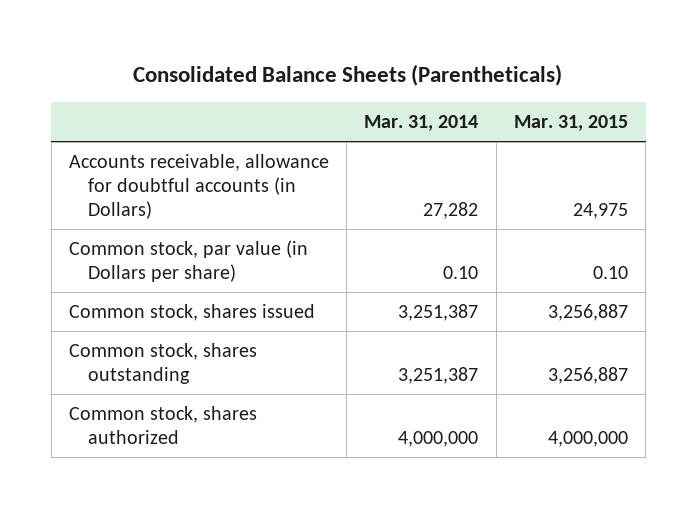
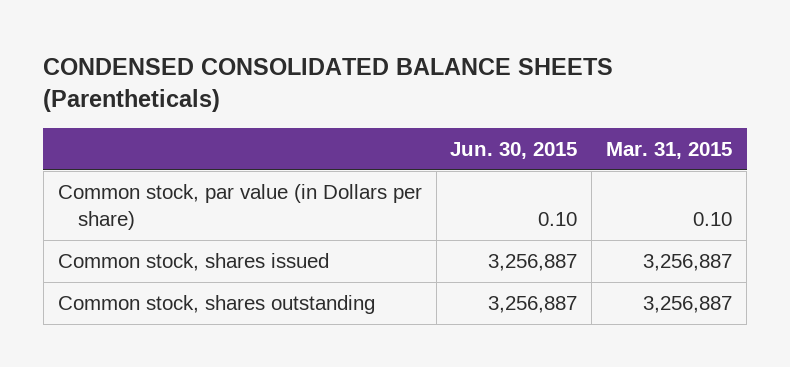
[133,64,563,87] Consolidated Balance Sheets (Parentheticals) -> [43,58,614,113] CONDENSED CONSOLIDATED BALANCE SHEETS (Parentheticals)
[364,115,479,132] Mar. 31, 2014 -> none
none -> [450,141,578,159] Jun. 30, 2015
[69,153,330,219] Accounts receivable, allowance for doubtful accounts (in Dollars) -> none
[69,405,258,444] Common stock, shares authorized -> none

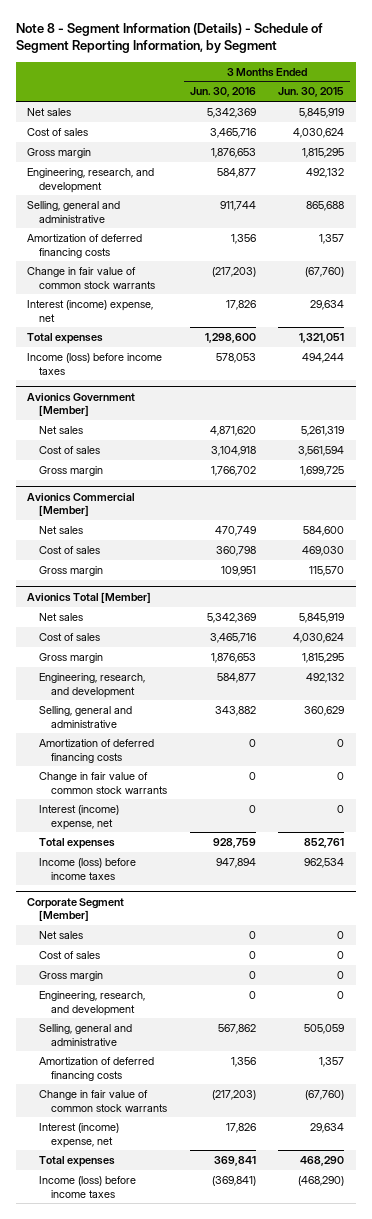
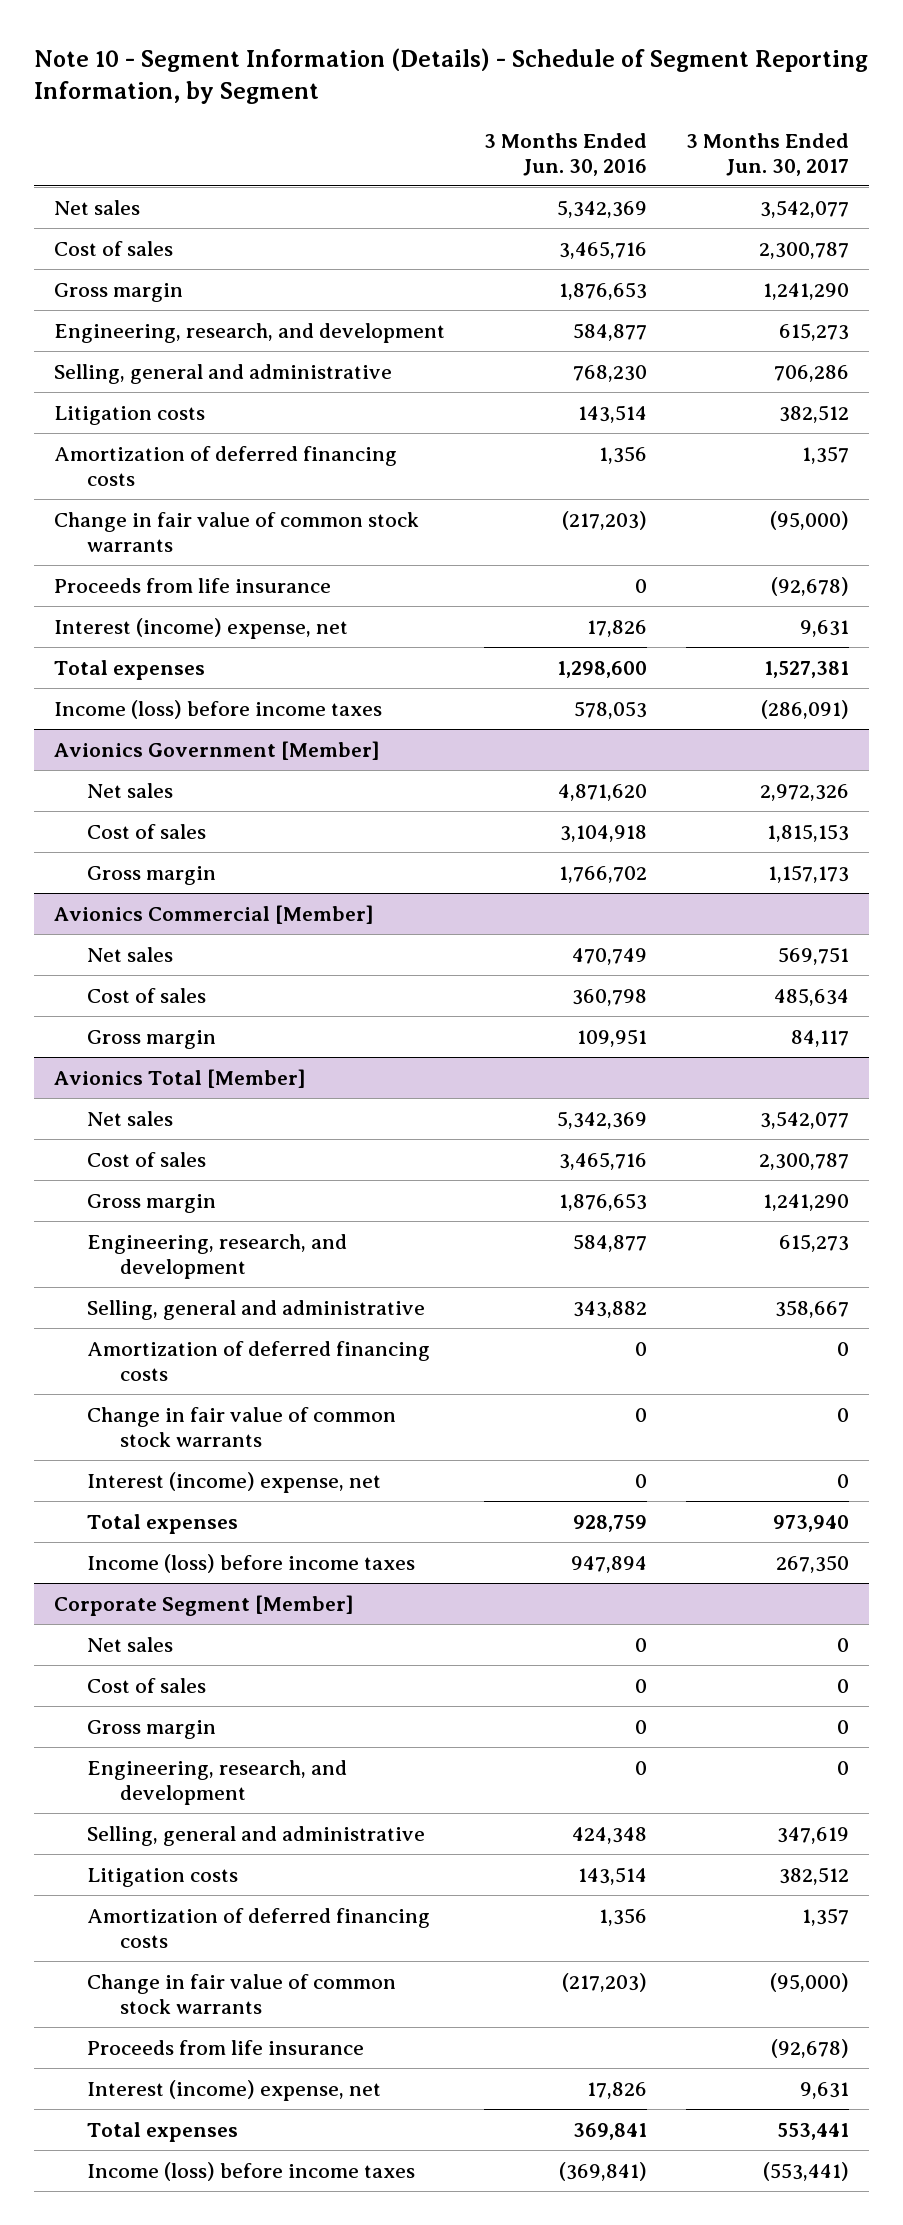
[15,23,323,54] Note 8 - Segment Information (Details) - Schedule of Segment Reporting Information, by Segment -> [34,47,869,105] Note 10 - Segment Information (Details) - Schedule of Segment Reporting Information, by Segment
[278,87,345,98] Jun. 30, 2015 -> none
none -> [686,132,850,176] 3 Months Ended Jun. 30, 2017
[219,200,256,211] 911,744 -> [572,364,647,382] 768,230
none -> [53,405,205,425] Litigation costs
none -> [53,577,331,593] Proceeds from life insurance
[217,1023,256,1034] 567,862 -> [571,1826,647,1844] 424,348
none -> [86,1867,238,1887] Litigation costs
none -> [86,2039,364,2055] Proceeds from life insurance

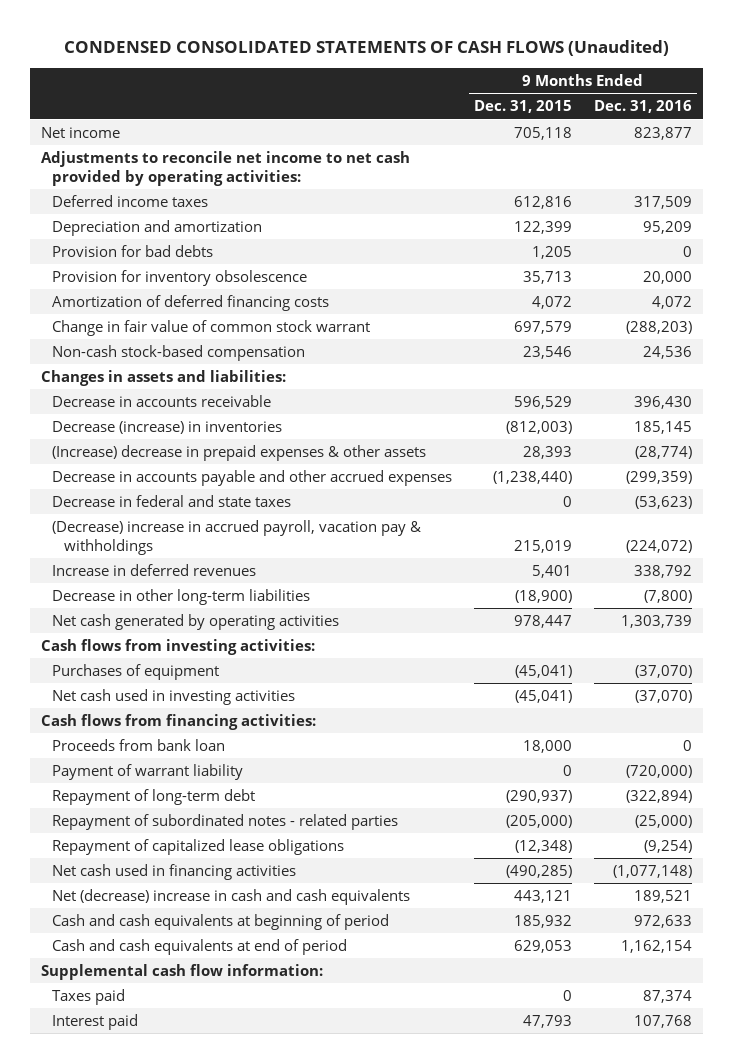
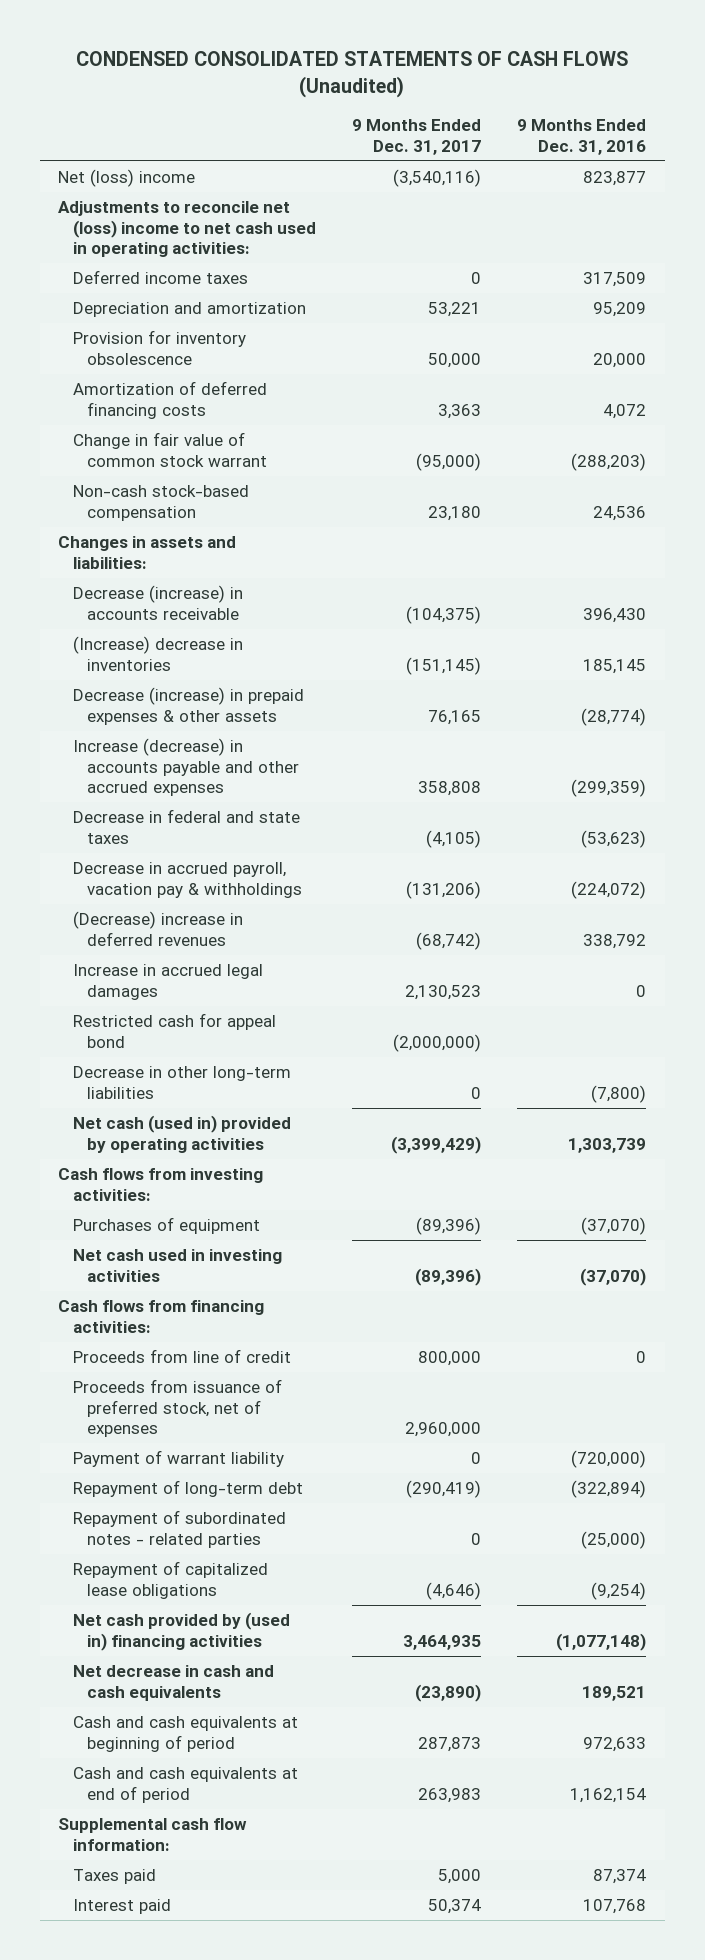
[474,100,573,114] Dec. 31, 2015 -> none
none -> [352,119,482,155] 9 Months Ended Dec. 31, 2017
[40,127,120,139] Net income -> [58,169,196,188] Net (loss) income
[40,151,410,186] Adjustments to reconcile net income to net cash provided by operating activities: -> [58,201,316,258] Adjustments to reconcile net (loss) income to net cash used in operating activities:
[52,245,214,258] Provision for bad debts -> none
[52,395,272,408] Decrease in accounts receivable -> [72,585,243,620] Decrease (increase) in accounts receivable
[52,421,283,435] Decrease (increase) in inventories -> [72,636,243,671] (Increase) decrease in inventories
[52,445,427,462] (Increase) decrease in prepaid expenses & other assets -> [72,687,304,725] Decrease (increase) in prepaid expenses & other assets
[52,470,453,487] Decrease in accounts payable and other accrued expenses -> [72,738,300,797] Increase (decrease) in accounts payable and other accrued expenses
[52,520,422,555] (Decrease) increase in accrued payroll, vacation pay & withholdings -> [72,862,303,898] Decrease in accrued payroll, vacation pay & withholdings
[52,564,257,577] Increase in deferred revenues -> [72,911,243,946] (Decrease) increase in deferred revenues
none -> [72,964,263,1000] Increase in accrued legal damages
none -> [72,1013,276,1048] Restricted cash for appeal bond
[52,614,340,631] Net cash generated by operating activities -> [72,1115,291,1153] Net cash (used in) provided by operating activities
[52,739,226,752] Proceeds from bank loan -> [72,1349,291,1364] Proceeds from line of credit
none -> [72,1379,282,1438] Proceeds from issuance of preferred stock, net of expenses
[52,864,297,881] Net cash used in financing activities -> [72,1612,290,1651] Net cash provided by (used in) financing activities
[52,889,411,906] Net (decrease) increase in cash and cash equivalents -> [72,1665,274,1701] Net decrease in cash and cash equivalents

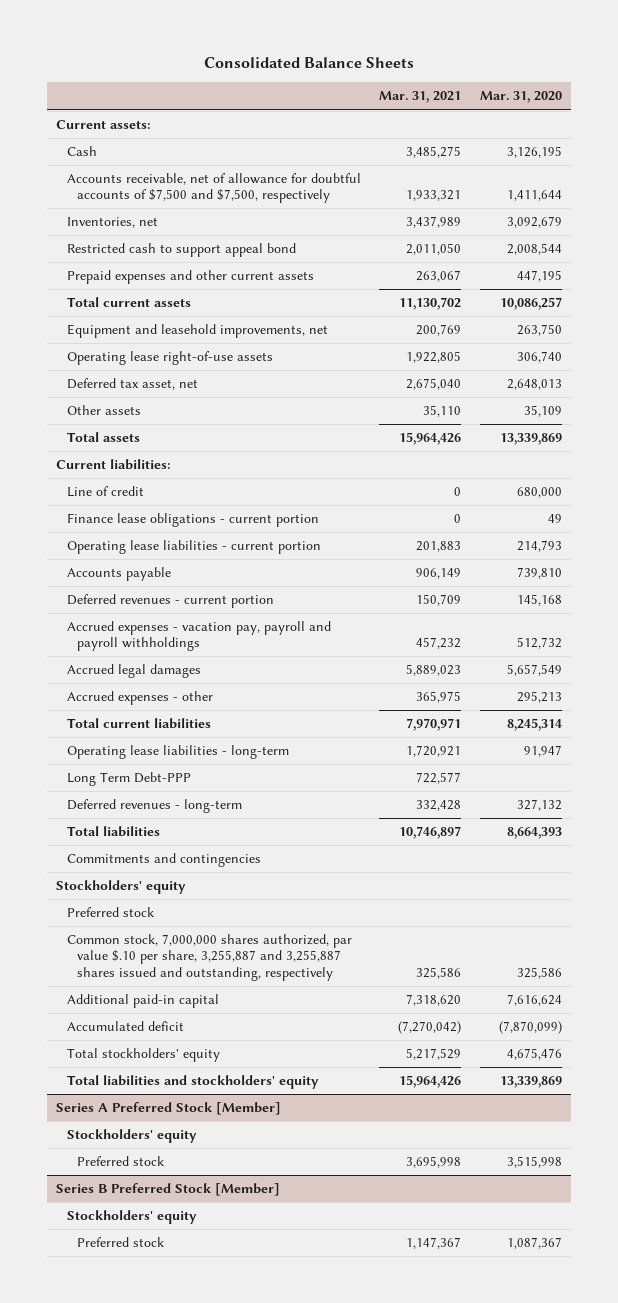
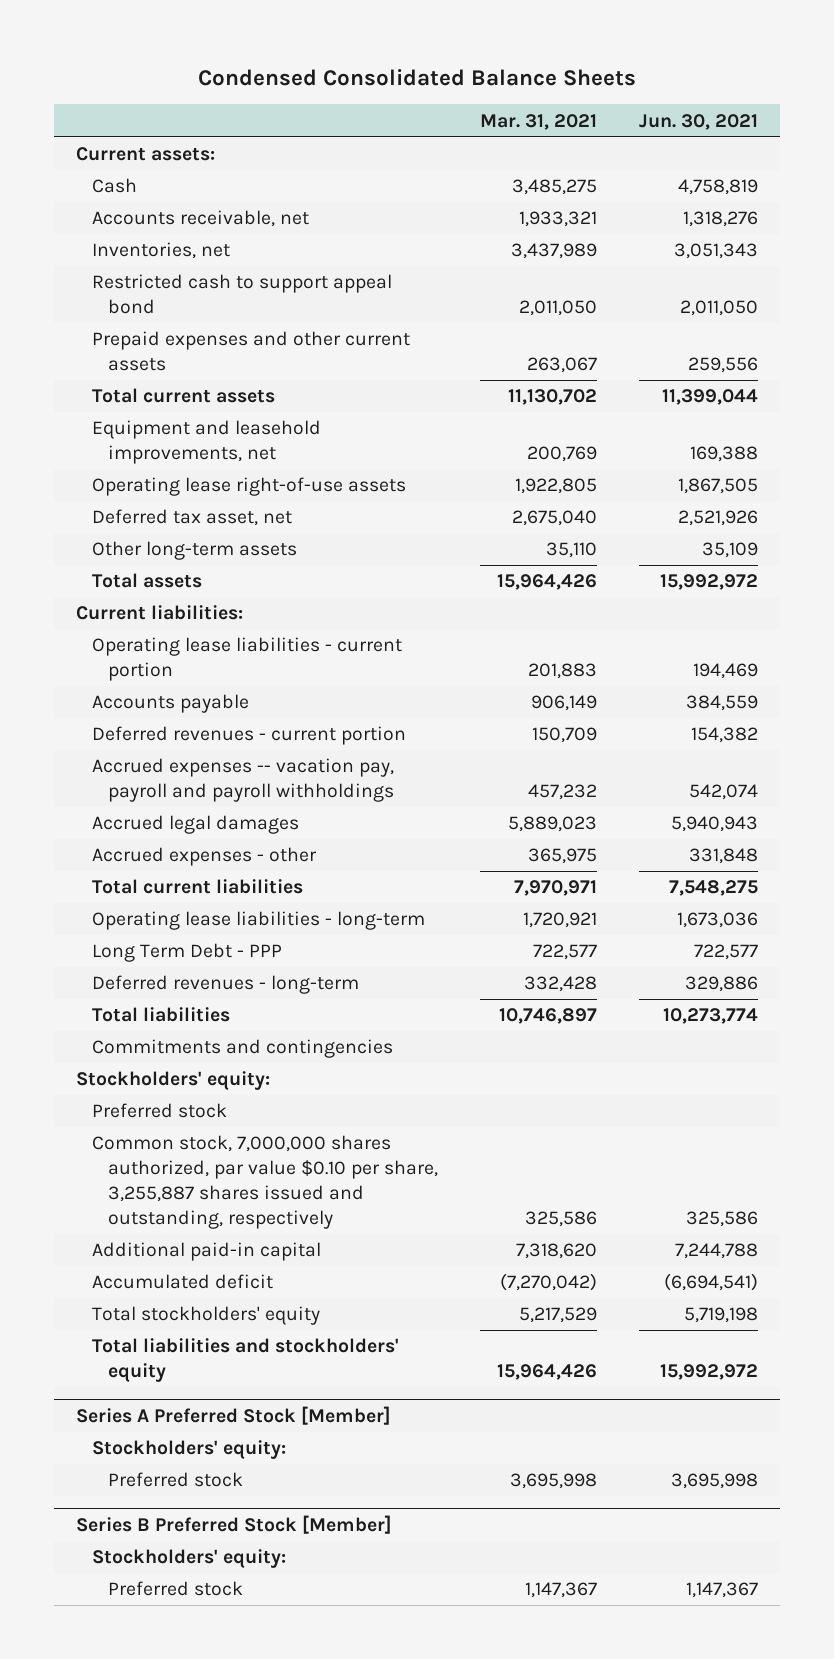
[203,57,414,69] Consolidated Balance Sheets -> [197,68,636,86] Condensed Consolidated Balance Sheets
[480,91,563,104] Mar. 31, 2020 -> none
none -> [639,113,759,130] Jun. 30, 2021
[66,173,361,204] Accounts receivable, net of allowance for doubtful accounts of $7,500 and $7,500, respectively -> [91,210,309,228] Accounts receivable, net
[66,405,141,416] Other assets -> [91,541,297,561] Other long-term assets
[66,486,144,498] Line of credit -> none
[66,513,319,528] Finance lease obligations - current portion -> none
[66,621,331,652] Accrued expenses - vacation pay, payroll and payroll withholdings -> [91,758,394,803] Accrued expenses -- vacation pay, payroll and payroll withholdings
[66,772,191,787] Long Term Debt-PPP -> [91,943,282,963] Long Term Debt - PPP
[55,880,186,895] Stockholders' equity -> [75,1071,270,1091] Stockholders' equity:
[66,934,352,981] Common stock, 7,000,000 shares authorized, par value $.10 per share, 3,255,887 and 3,255,887 shares issued and outstanding, respectively -> [91,1135,438,1229] Common stock, 7,000,000 shares authorized, par value $0.10 per share, 3,255,887 shares issued and outstanding, respectively
[66,1129,197,1144] Stockholders' equity -> [91,1440,286,1460] Stockholders' equity:
[66,1210,197,1225] Stockholders' equity -> [91,1549,286,1569] Stockholders' equity:

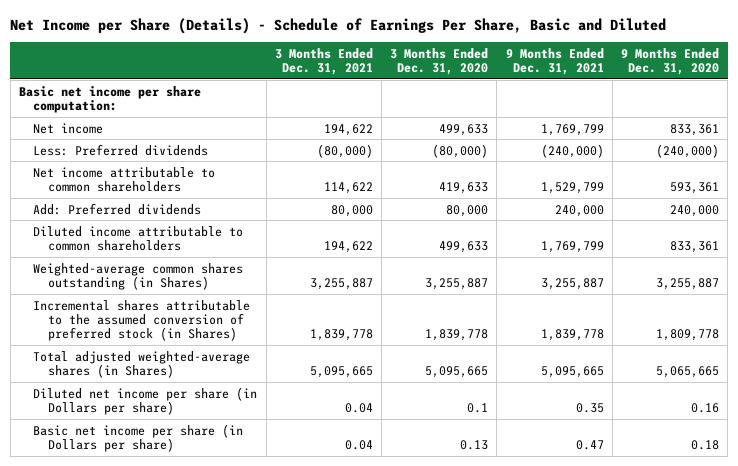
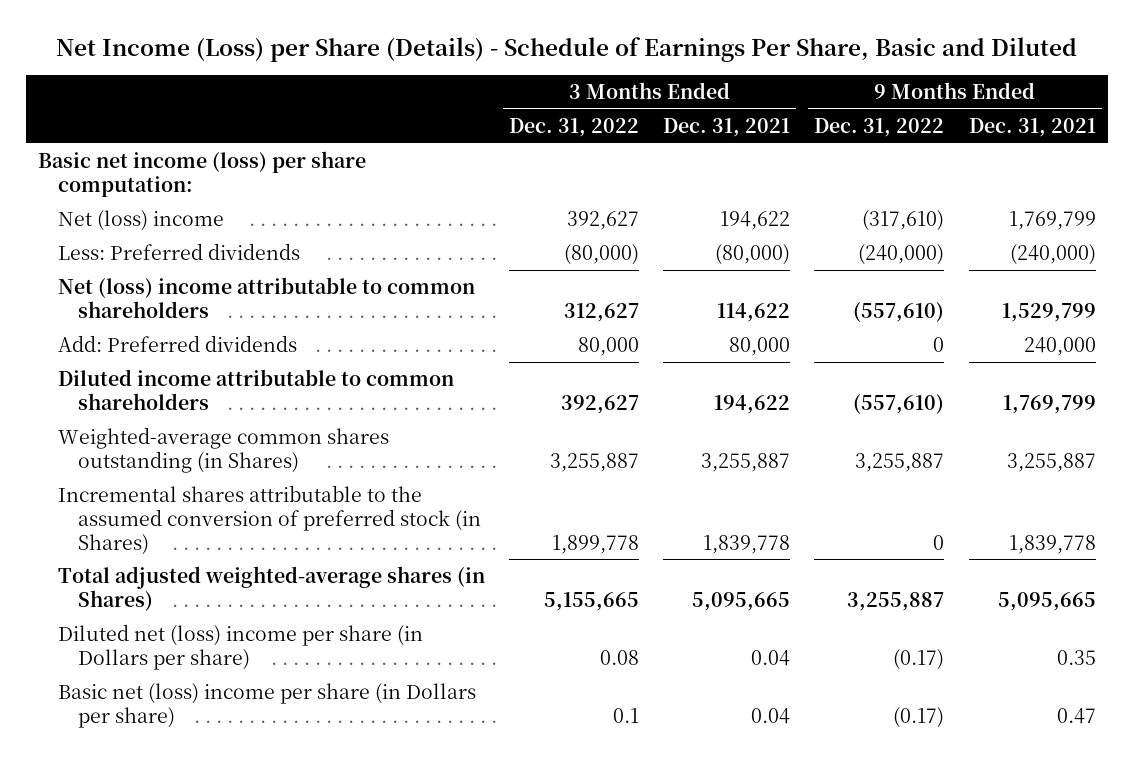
[10,17,667,34] Net Income per Share (Details) - Schedule of Earnings Per Share, Basic and Diluted -> [55,36,1077,62] Net Income (Loss) per Share (Details) - Schedule of Earnings Per Share, Basic and Diluted
[390,47,489,76] 3 Months Ended Dec. 31, 2020 -> none
[620,47,719,76] 9 Months Ended Dec. 31, 2020 -> none
none -> [508,117,639,137] Dec. 31, 2022
none -> [814,117,945,137] Dec. 31, 2022
[19,85,202,113] Basic net income per share computation: -> [37,151,366,197] Basic net income (loss) per share computation:
[33,122,104,134] Net income -> [57,210,224,232] Net (loss) income
[33,166,216,192] Net income attributable to common shareholders -> [57,277,475,318] Net (loss) income attributable to common shareholders
[33,386,258,415] Diluted net income per share (in Dollars per share) -> [57,624,423,670] Diluted net (loss) income per share (in Dollars per share)
[33,423,244,452] Basic net income per share (in Dollars per share) -> [57,683,476,728] Basic net (loss) income per share (in Dollars per share)

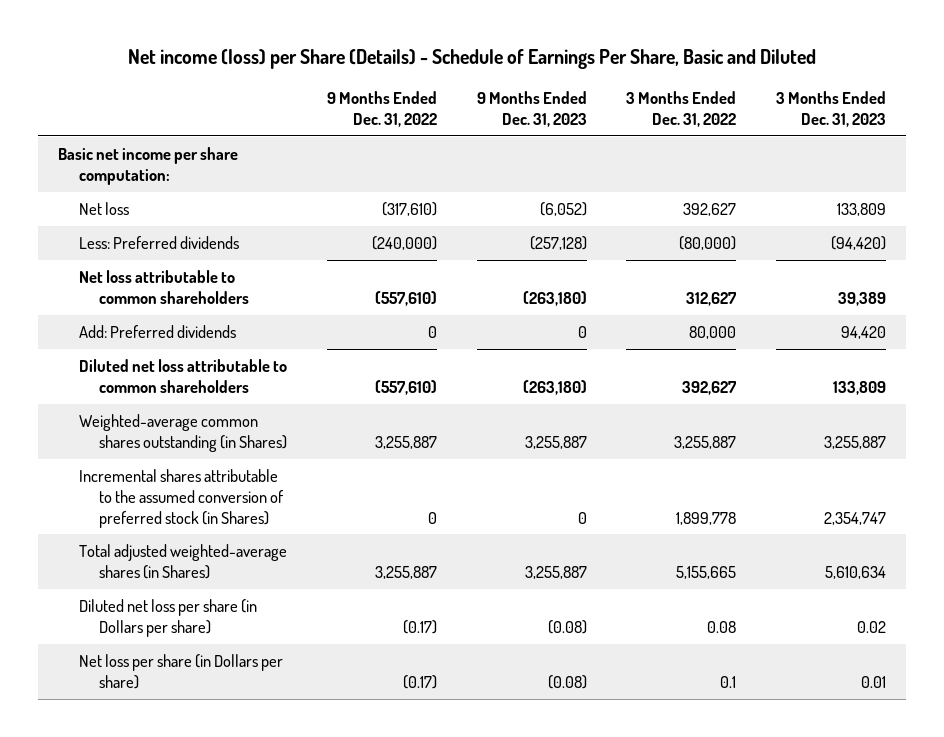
[55,36,1077,62] Net Income (Loss) per Share (Details) - Schedule of Earnings Per Share, Basic and Diluted -> [128,49,817,70] Net income (loss) per Share (Details) - Schedule of Earnings Per Share, Basic and Diluted
[663,117,791,137] Dec. 31, 2021 -> none
[968,117,1096,137] Dec. 31, 2021 -> none
none -> [476,91,587,128] 9 Months Ended Dec. 31, 2023
none -> [775,91,886,128] 3 Months Ended Dec. 31, 2023
[37,151,366,197] Basic net income (loss) per share computation: -> [58,147,239,185] Basic net income per share computation:
[57,210,224,232] Net (loss) income -> [78,202,129,216] Net loss
[57,277,475,318] Net (loss) income attributable to common shareholders -> [78,270,250,304] Net loss attributable to common shareholders
[57,369,454,410] Diluted income attributable to common shareholders -> [78,359,287,393] Diluted net loss attributable to common shareholders
[57,624,423,670] Diluted net (loss) income per share (in Dollars per share) -> [78,599,257,637] Diluted net loss per share (in Dollars per share)
[57,683,476,728] Basic net (loss) income per share (in Dollars per share) -> [78,654,283,689] Net loss per share (in Dollars per share)

